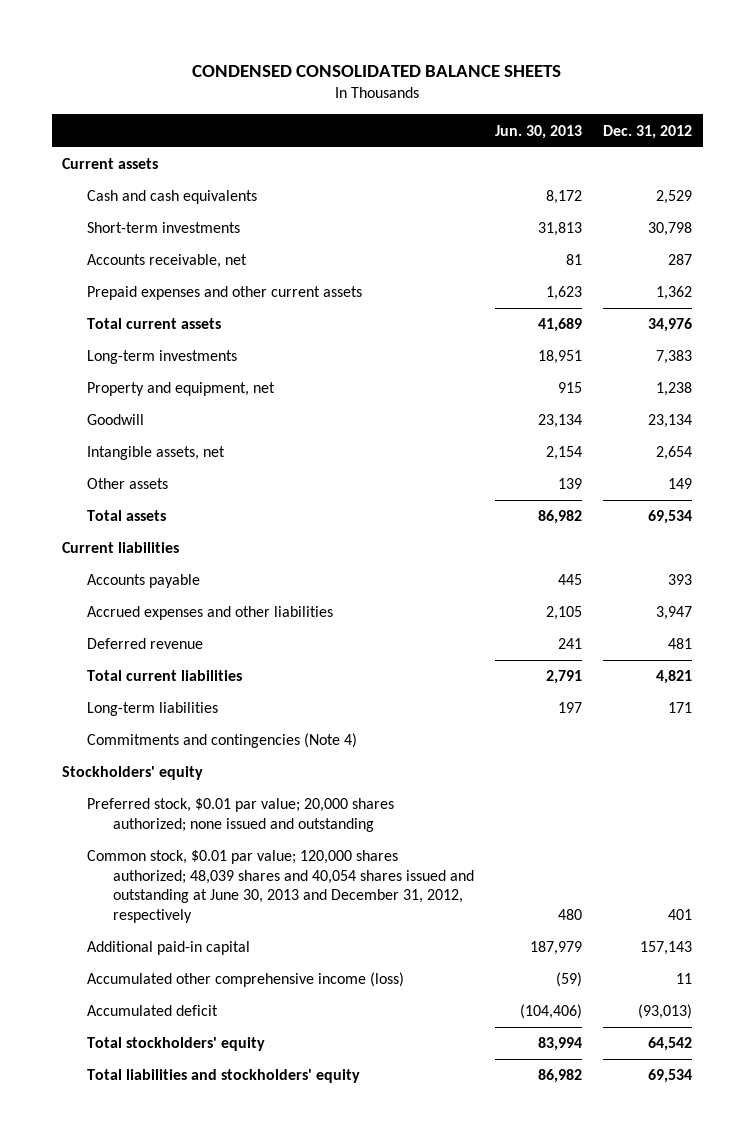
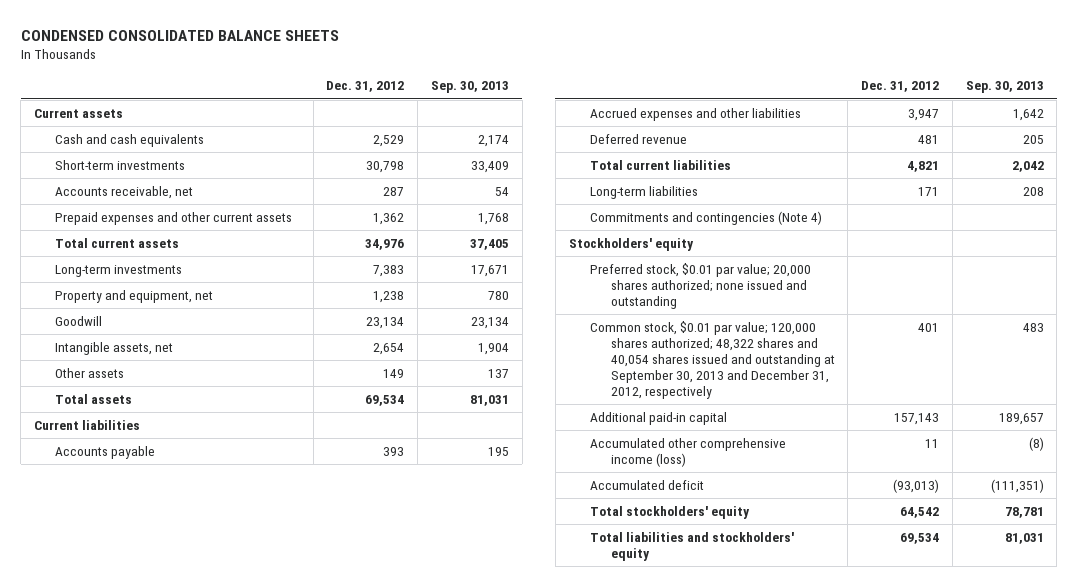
[494,124,582,139] Jun. 30, 2013 -> none
none -> [430,81,509,94] Sep. 30, 2013
[87,850,474,923] Common stock, $0.01 par value; 120,000 shares authorized; 48,039 shares and 40,054 shares issued and outstanding at June 30, 2013 and December 31, 2012, respectively -> [589,320,835,400] Common stock, $0.01 par value; 120,000 shares authorized; 48,322 shares and 40,054 shares issued and outstanding at September 30, 2013 and December 31, 2012, respectively

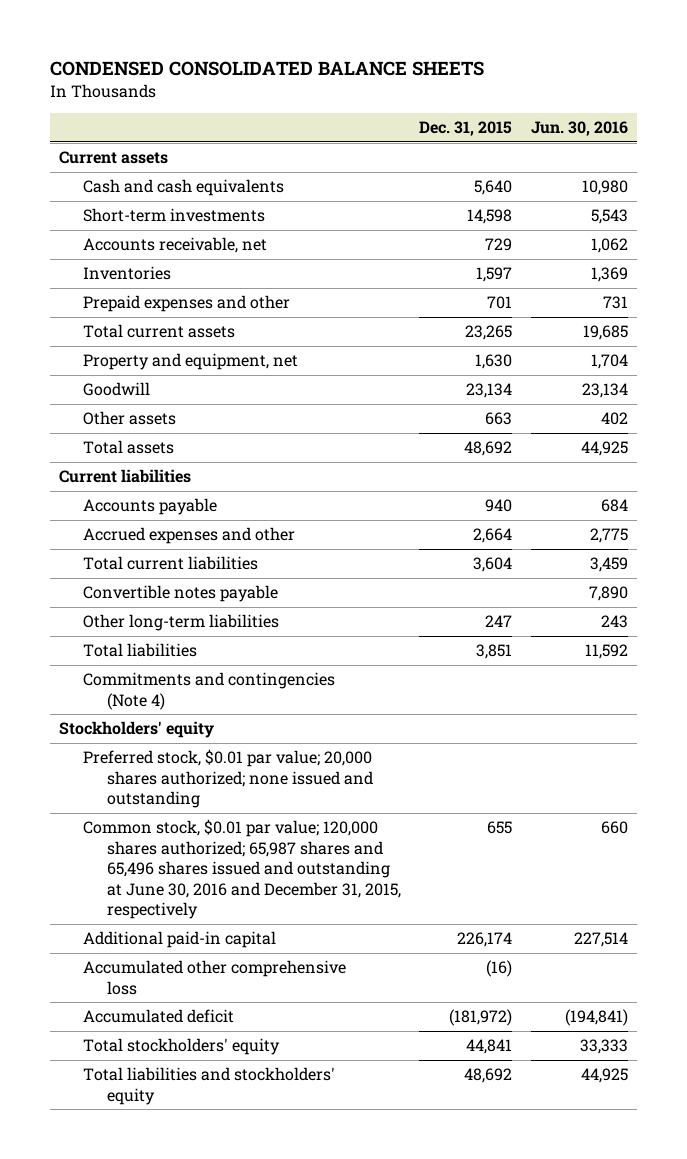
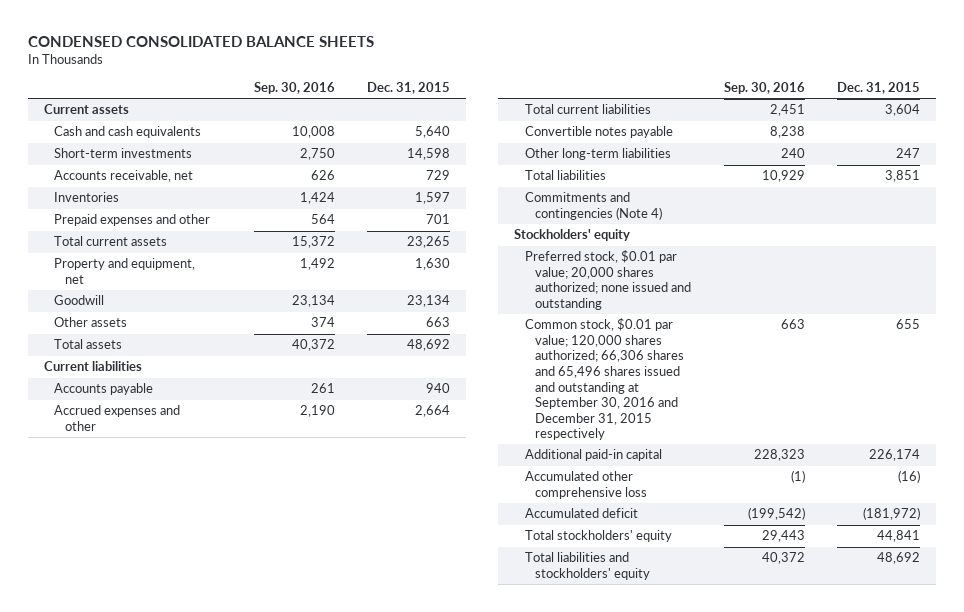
[530,121,628,137] Jun. 30, 2016 -> none
none -> [253,82,335,95] Sep. 30, 2016
[83,819,401,920] Common stock, $0.01 par value; 120,000 shares authorized; 65,987 shares and 65,496 shares issued and outstanding at June 30, 2016 and December 31, 2015, respectively -> [524,318,685,441] Common stock, $0.01 par value; 120,000 shares authorized; 66,306 shares and 65,496 shares issued and outstanding at September 30, 2016 and December 31, 2015 respectively

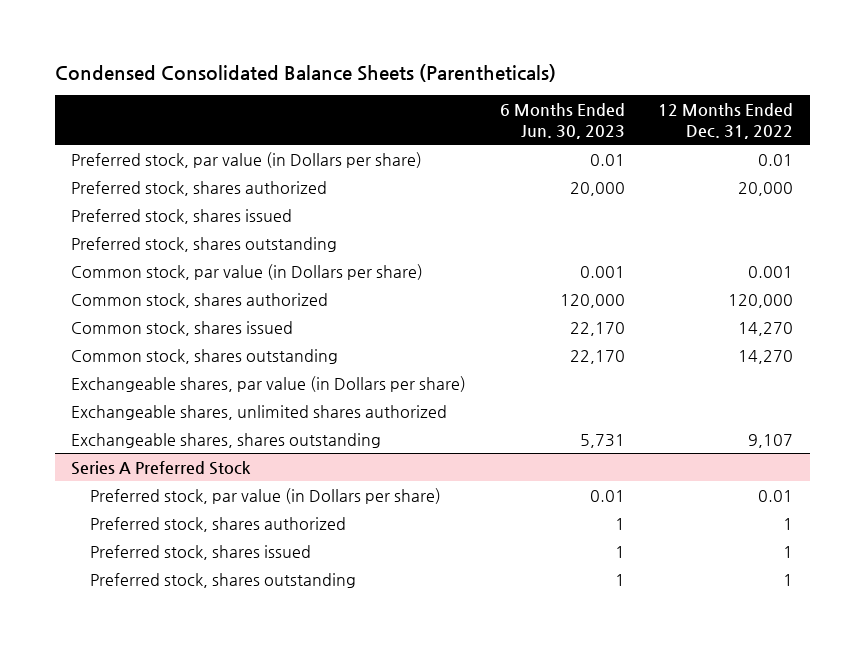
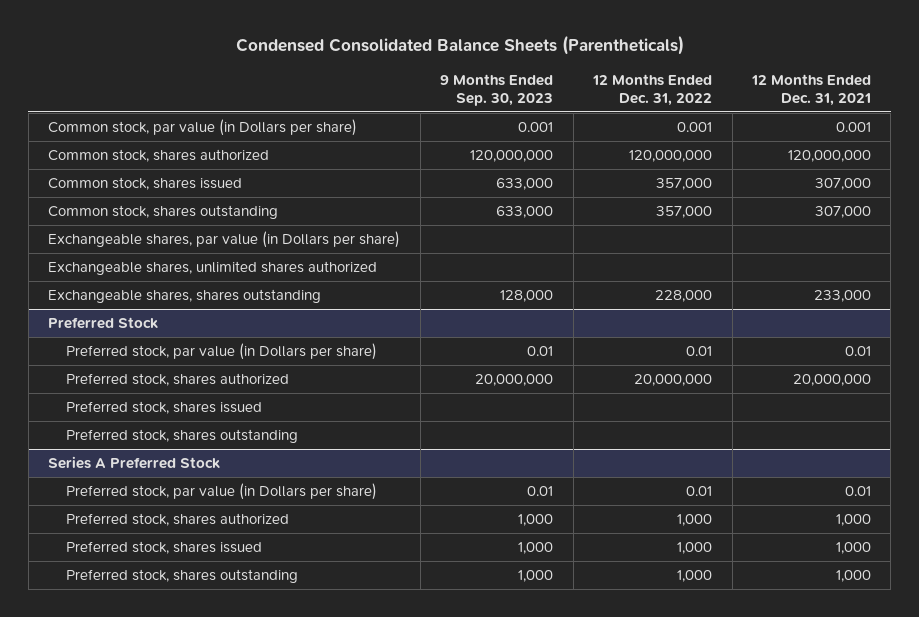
[499,103,625,139] 6 Months Ended Jun. 30, 2023 -> none
none -> [440,74,554,106] 9 Months Ended Sep. 30, 2023
none -> [751,74,872,106] 12 Months Ended Dec. 31, 2021
[71,151,423,168] Preferred stock, par value (in Dollars per share) -> none
[71,180,328,196] Preferred stock, shares authorized -> none
[71,208,293,224] Preferred stock, shares issued -> none
[71,236,338,252] Preferred stock, shares outstanding -> none
[728,293,794,308] 120,000 -> [629,150,713,163] 120,000,000
[738,321,794,336] 14,270 -> [656,178,713,191] 357,000
[738,349,794,364] 14,270 -> [656,206,713,219] 357,000
[748,433,794,448] 9,107 -> [655,290,713,303] 228,000
none -> [48,317,159,330] Preferred Stock
none -> [66,343,378,361] Preferred stock, par value (in Dollars per share)
none -> [66,373,290,387] Preferred stock, shares authorized
none -> [66,401,263,415] Preferred stock, shares issued
none -> [66,429,299,444] Preferred stock, shares outstanding
[783,517,794,530] 1 -> [677,514,713,527] 1,000
[783,545,794,558] 1 -> [677,542,713,555] 1,000
[783,573,794,586] 1 -> [677,570,713,583] 1,000

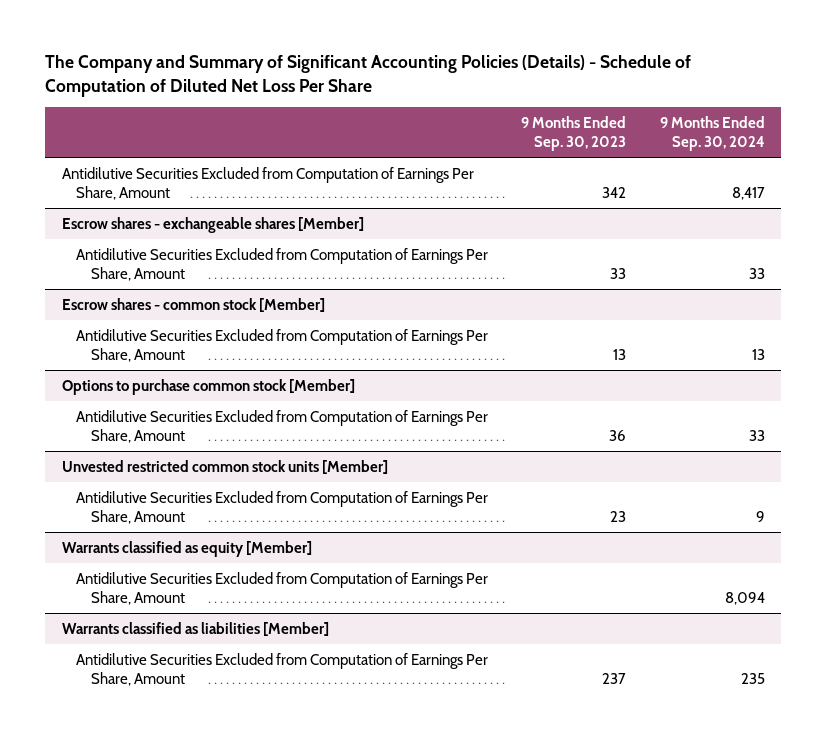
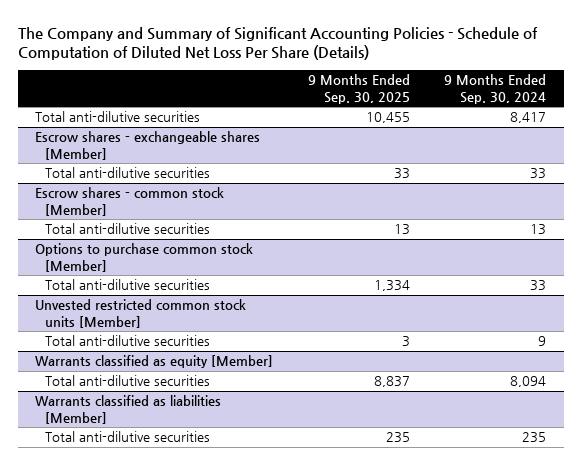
[44,55,691,98] The Company and Summary of Significant Accounting Policies (Details) - Schedule of Computation of Diluted Net Loss Per Share -> [18,26,539,61] The Company and Summary of Significant Accounting Policies - Schedule of Computation of Diluted Net Loss Per Share (Details)
[521,115,627,152] 9 Months Ended Sep. 30, 2023 -> none
none -> [307,74,410,104] 9 Months Ended Sep. 30, 2025
[61,166,474,201] Antidilutive Securities Excluded from Computation of Earnings Per Share, Amount -> [35,111,201,123] Total anti-dilutive securities
[76,247,489,282] Antidilutive Securities Excluded from Computation of Earnings Per Share, Amount -> [44,167,210,179] Total anti-dilutive securities
[76,328,489,363] Antidilutive Securities Excluded from Computation of Earnings Per Share, Amount -> [44,223,210,235] Total anti-dilutive securities
[76,409,489,444] Antidilutive Securities Excluded from Computation of Earnings Per Share, Amount -> [44,279,210,291] Total anti-dilutive securities
[76,490,489,525] Antidilutive Securities Excluded from Computation of Earnings Per Share, Amount -> [44,335,210,347] Total anti-dilutive securities
[76,571,489,606] Antidilutive Securities Excluded from Computation of Earnings Per Share, Amount -> [44,375,210,387] Total anti-dilutive securities
[76,652,489,687] Antidilutive Securities Excluded from Computation of Earnings Per Share, Amount -> [44,431,210,443] Total anti-dilutive securities

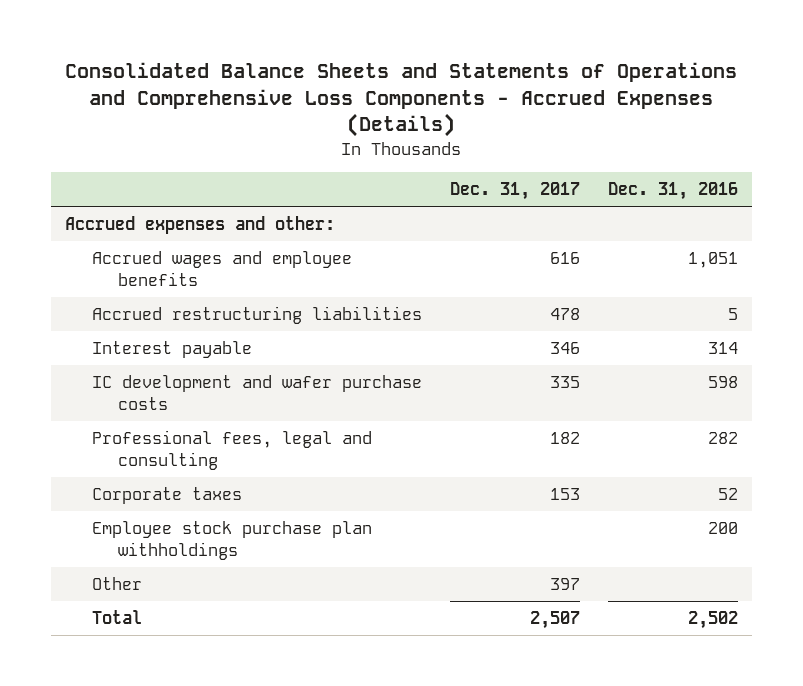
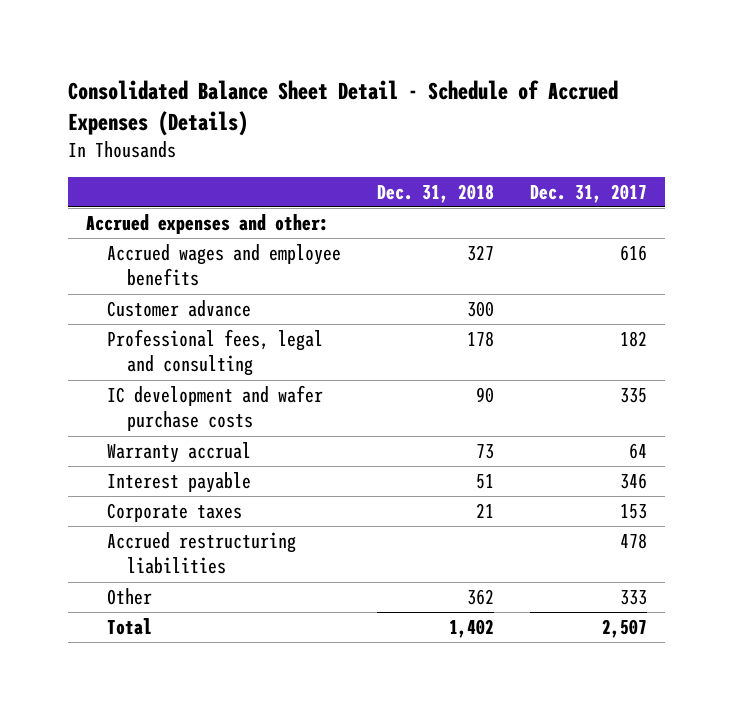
[65,61,738,138] Consolidated Balance Sheets and Statements of Operations and Comprehensive Loss Components - Accrued Expenses (Details) -> [68,80,619,136] Consolidated Balance Sheet Detail - Schedule of Accrued Expenses (Details)
[607,181,738,200] Dec. 31, 2016 -> none
none -> [376,183,494,203] Dec. 31, 2018
none -> [106,300,251,318] Customer advance
[91,375,422,410] IC development and wafer purchase costs -> [106,385,323,432] IC development and wafer purchase costs
none -> [106,442,251,464] Warranty accrual
[91,341,252,359] Interest payable -> [106,472,251,494] Interest payable
[91,521,372,560] Employee stock purchase plan withholdings -> none
[91,306,422,325] Accrued restructuring liabilities -> [106,532,296,575] Accrued restructuring liabilities
[549,578,580,591] 397 -> [619,590,647,606] 333

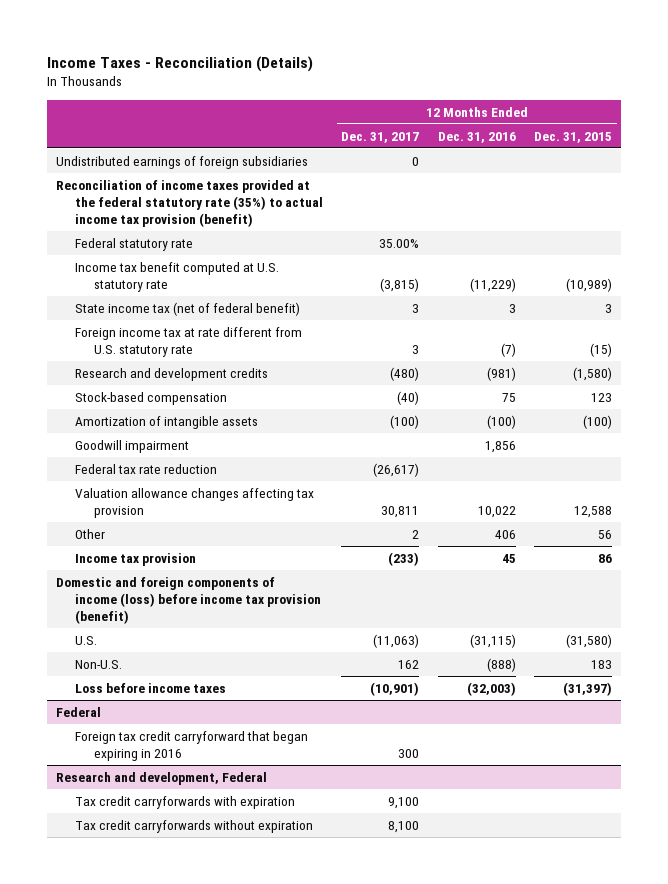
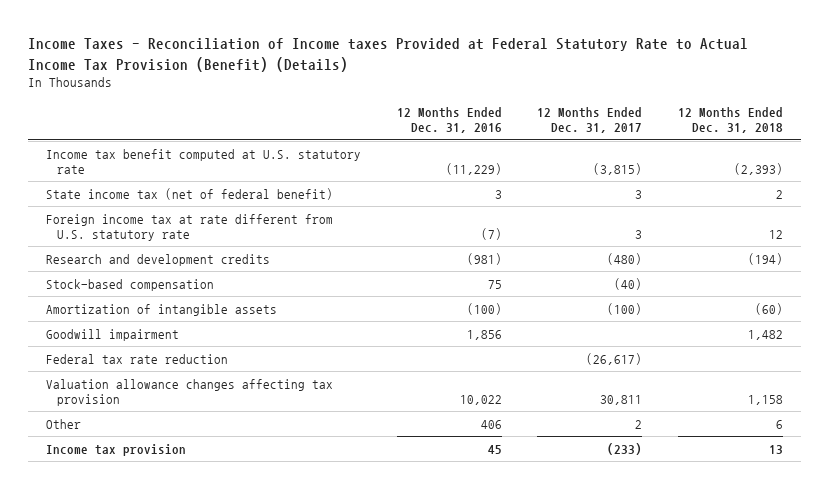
[46,56,313,73] Income Taxes - Reconciliation (Details) -> [27,38,748,72] Income Taxes - Reconciliation of Income taxes Provided at Federal Statutory Rate to Actual Income Tax Provision (Benefit) (Details)
[534,131,613,143] Dec. 31, 2015 -> none
none -> [678,107,784,134] 12 Months Ended Dec. 31, 2018
[56,155,309,169] Undistributed earnings of foreign subsidiaries -> none
[56,179,323,227] Reconciliation of income taxes provided at the federal statutory rate (35%) to actual income tax provision (benefit) -> none
[74,237,193,251] Federal statutory rate -> none
[56,576,321,624] Domestic and foreign components of income (loss) before income tax provision (benefit) -> none
[74,635,97,645] U.S. -> none
[74,659,122,669] Non-U.S. -> none
[74,682,226,693] Loss before income taxes -> none
[56,706,102,717] Federal -> none
[74,730,308,761] Foreign tax credit carryforward that began expiring in 2016 -> none
[56,771,268,785] Research and development, Federal -> none
[74,795,295,809] Tax credit carryforwards with expiration -> none
[74,819,313,833] Tax credit carryforwards without expiration -> none

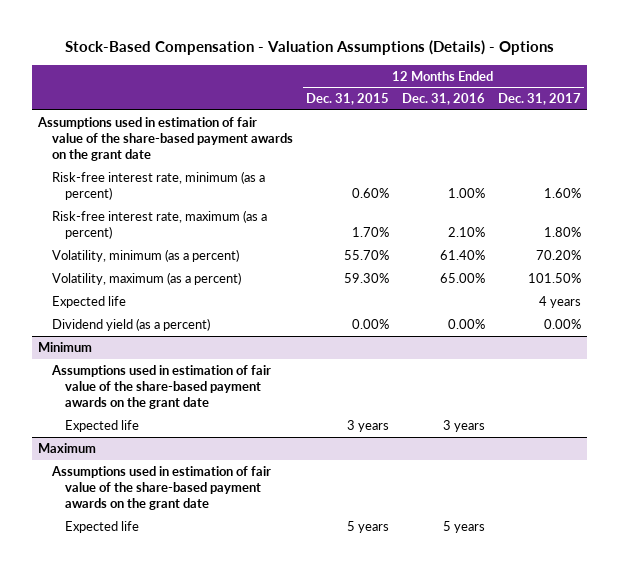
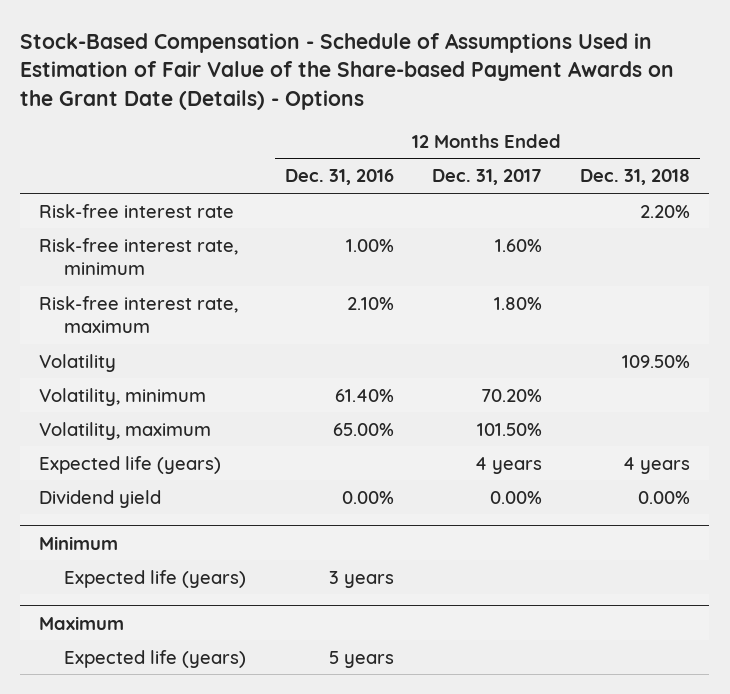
[64,39,554,55] Stock-Based Compensation - Valuation Assumptions (Details) - Options -> [20,32,675,110] Stock-Based Compensation - Schedule of Assumptions Used in Estimation of Fair Value of the Share-based Payment Awards on the Grant Date (Details) - Options
[305,93,389,106] Dec. 31, 2015 -> none
none -> [580,169,691,186] Dec. 31, 2018
[37,116,293,161] Assumptions used in estimation of fair value of the share-based payment awards on the grant date -> none
none -> [39,203,235,218] Risk-free interest rate
[51,170,265,200] Risk-free interest rate, minimum (as a percent) -> [39,237,239,276] Risk-free interest rate, minimum
[51,209,267,239] Risk-free interest rate, maximum (as a percent) -> [39,295,239,334] Risk-free interest rate, maximum
none -> [39,353,117,372] Volatility
[51,248,239,262] Volatility, minimum (as a percent) -> [39,387,207,406] Volatility, minimum
[51,271,241,285] Volatility, maximum (as a percent) -> [39,421,212,440] Volatility, maximum
[51,295,126,308] Expected life -> [39,455,222,474] Expected life (years)
[51,317,210,331] Dividend yield (as a percent) -> [39,489,162,508] Dividend yield
[50,364,271,409] Assumptions used in estimation of fair value of the share-based payment awards on the grant date -> none
[65,419,140,432] Expected life -> [64,569,247,588] Expected life (years)
[50,465,271,510] Assumptions used in estimation of fair value of the share-based payment awards on the grant date -> none
[65,520,140,533] Expected life -> [64,649,247,668] Expected life (years)

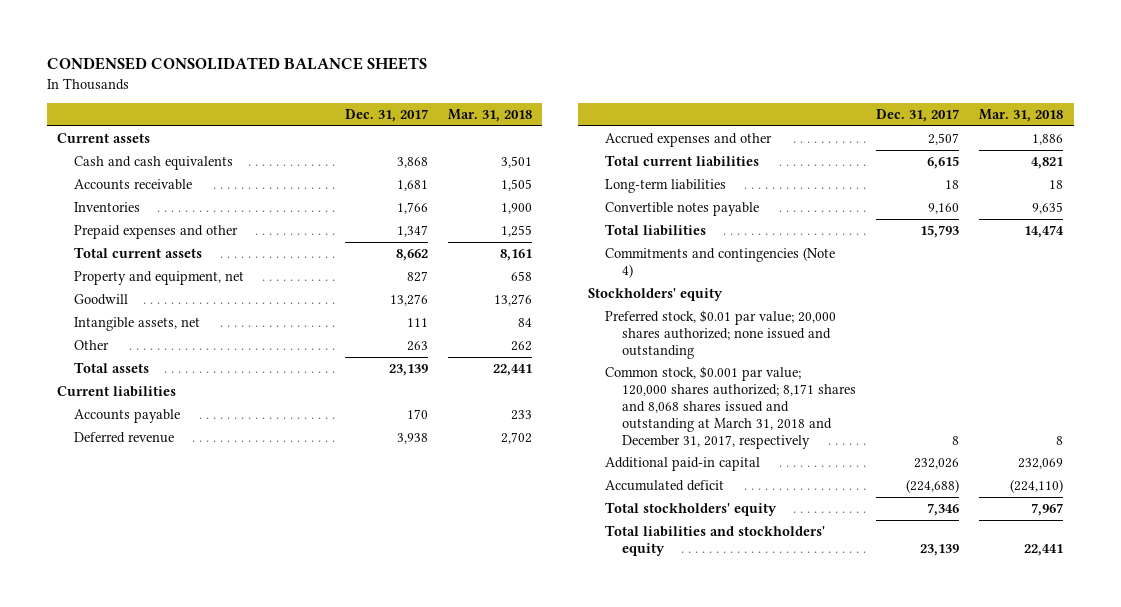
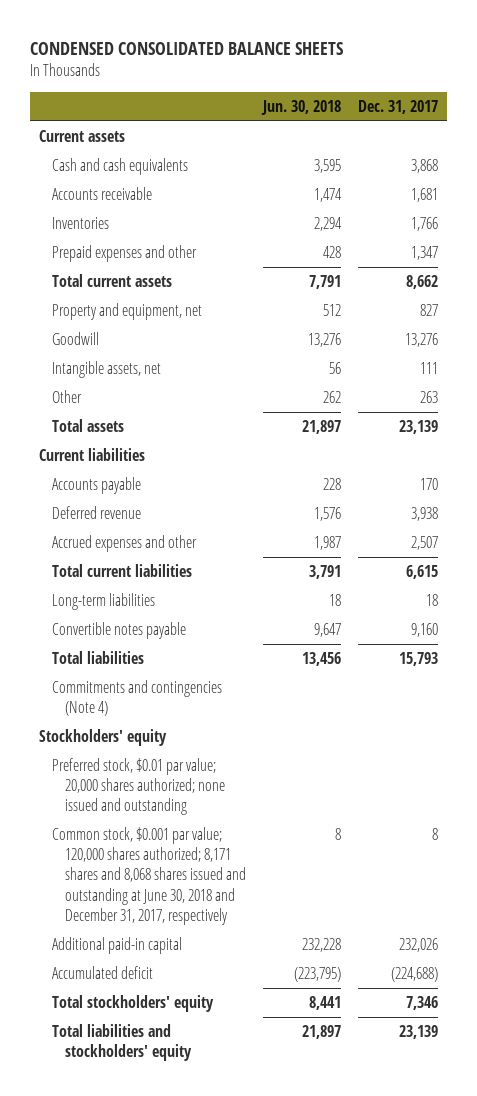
[448,108,533,122] Mar. 31, 2018 -> none
none -> [261,99,342,115] Jun. 30, 2018
[605,365,857,449] Common stock, $0.001 par value; 120,000 shares authorized; 8,171 shares and 8,068 shares issued and outstanding at March 31, 2018 and December 31, 2017, respectively -> [52,827,247,925] Common stock, $0.001 par value; 120,000 shares authorized; 8,171 shares and 8,068 shares issued and outstanding at June 30, 2018 and December 31, 2017, respectively

